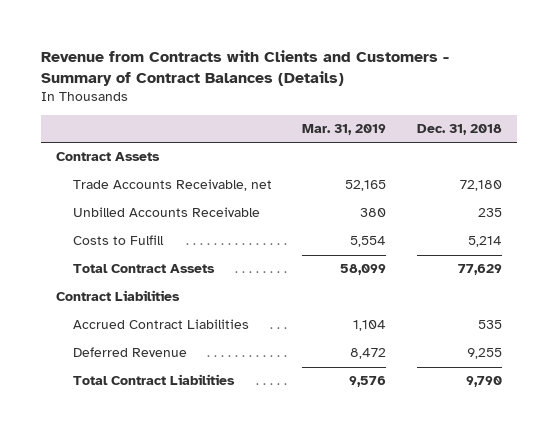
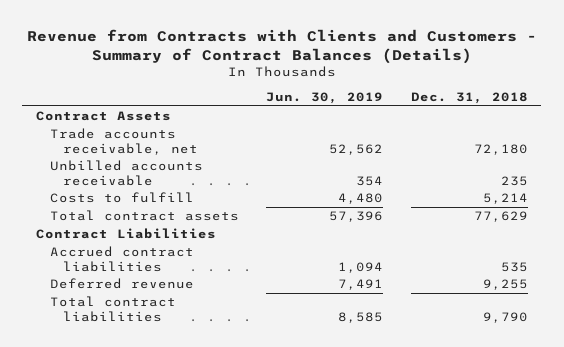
[302,123,387,135] Mar. 31, 2019 -> none
none -> [266,92,384,105] Jun. 30, 2019
[73,179,273,192] Trade Accounts Receivable, net -> [49,128,199,155] Trade accounts receivable, net
[73,207,261,218] Unbilled Accounts Receivable -> [49,160,203,186] Unbilled accounts receivable
[73,235,165,246] Costs to Fulfill -> [49,192,194,204] Costs to fulfill
[73,264,216,274] Total Contract Assets -> [49,210,239,222] Total contract assets
[73,319,250,330] Accrued Contract Liabilities -> [49,246,194,272] Accrued contract liabilities
[73,347,188,358] Deferred Revenue -> [49,278,194,290] Deferred revenue
[73,374,236,386] Total Contract Liabilities -> [49,296,176,322] Total contract liabilities

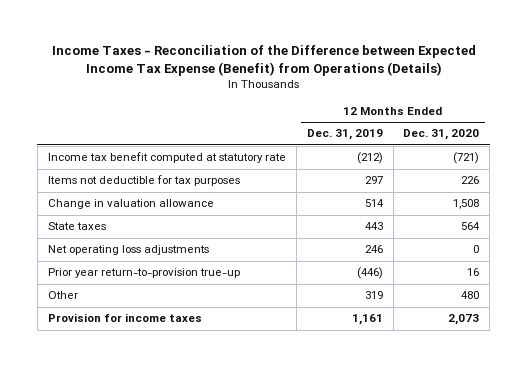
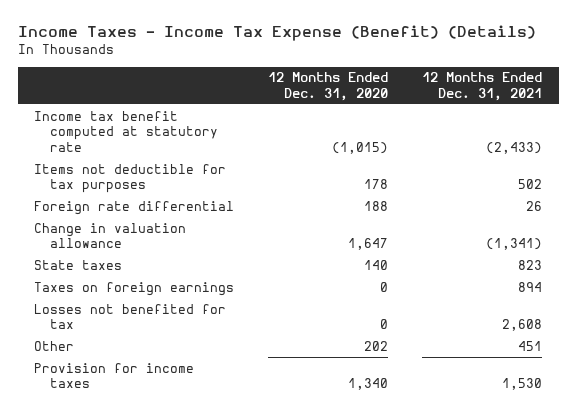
[51,45,476,76] Income Taxes - Reconciliation of the Difference between Expected Income Tax Expense (Benefit) from Operations (Details) -> [17,25,536,42] Income Taxes - Income Tax Expense (Benefit) (Details)
[306,129,383,141] Dec. 31, 2019 -> none
none -> [422,72,543,101] 12 Months Ended Dec. 31, 2021
[47,245,209,256] Net operating loss adjustments -> none
[47,268,240,279] Prior year return-to-provision true-up -> none
[453,152,480,165] (721) -> [332,141,389,154] (1,015)
[461,176,480,185] 226 -> [364,179,389,190] 178
none -> [34,200,235,215] Foreign rate differential
[453,199,480,210] 1,508 -> [348,238,389,251] 1,647
[461,222,481,231] 564 -> [364,259,389,270] 140
none -> [34,281,235,296] Taxes on foreign earnings
none -> [34,303,227,330] Losses not benefited for tax
[461,291,480,300] 480 -> [364,340,389,351] 202
[448,314,480,326] 2,073 -> [348,378,389,391] 1,340

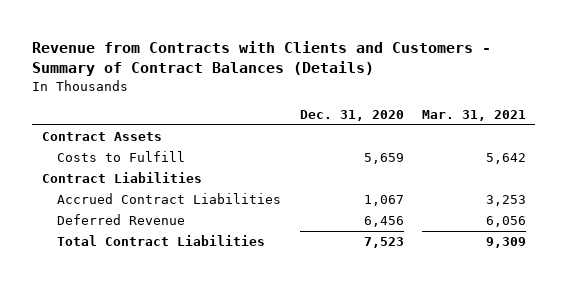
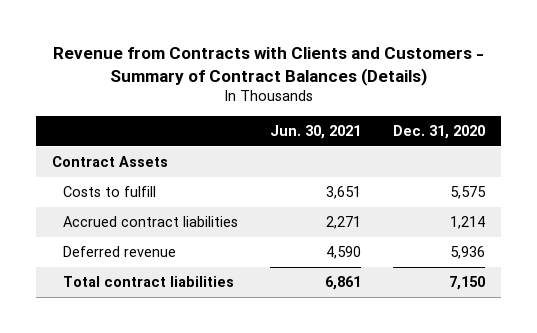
[422,109,527,121] Mar. 31, 2021 -> none
none -> [270,125,362,140] Jun. 30, 2021
[41,172,202,184] Contract Liabilities -> none
[57,151,186,163] Costs to Fulfill -> [63,186,157,198] Costs to fulfill
[363,153,404,165] 5,659 -> [450,186,487,200] 5,575
[57,193,282,205] Accrued Contract Liabilities -> [63,216,239,228] Accrued contract liabilities
[363,195,404,207] 1,067 -> [450,216,486,230] 1,214
[57,214,186,226] Deferred Revenue -> [63,246,177,258] Deferred revenue
[363,216,404,228] 6,456 -> [450,246,486,260] 5,936
[57,235,266,247] Total Contract Liabilities -> [63,276,235,288] Total contract liabilities
[363,237,404,249] 7,523 -> [449,276,486,291] 7,150

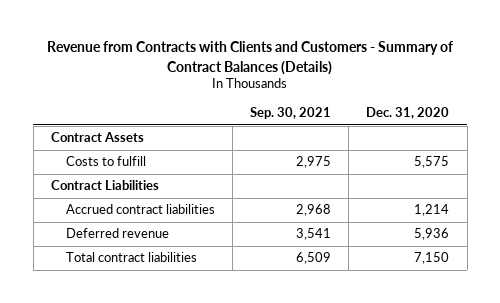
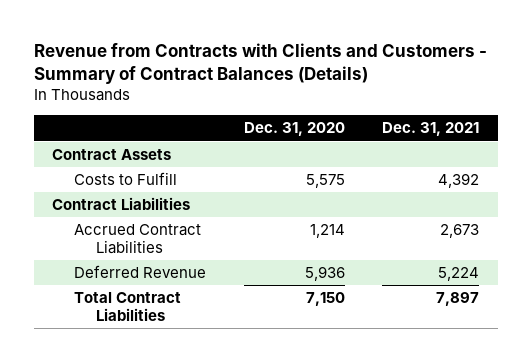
[250,107,332,120] Sep. 30, 2021 -> none
none -> [381,122,479,137] Dec. 31, 2021
[65,156,146,167] Costs to fulfill -> [74,172,178,186] Costs to Fulfill
[65,204,215,215] Accrued contract liabilities -> [74,224,202,254] Accrued Contract Liabilities
[65,228,169,239] Deferred revenue -> [74,265,207,279] Deferred Revenue
[65,252,197,263] Total contract liabilities -> [74,292,182,321] Total Contract Liabilities

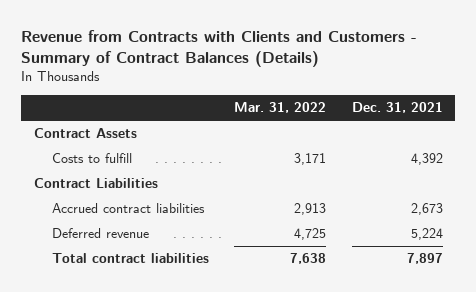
[243,122,345,137] Dec. 31, 2020 -> none
none -> [234,102,327,114] Mar. 31, 2022
[74,172,178,186] Costs to Fulfill -> [52,153,133,164] Costs to fulfill
[74,224,202,254] Accrued Contract Liabilities -> [52,203,206,214] Accrued contract liabilities
[74,265,207,279] Deferred Revenue -> [52,228,150,239] Deferred revenue
[74,292,182,321] Total Contract Liabilities -> [52,253,210,264] Total contract liabilities

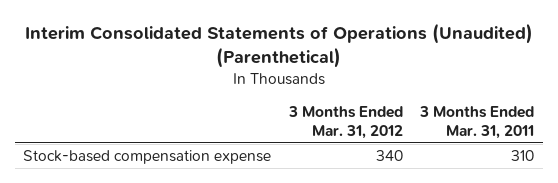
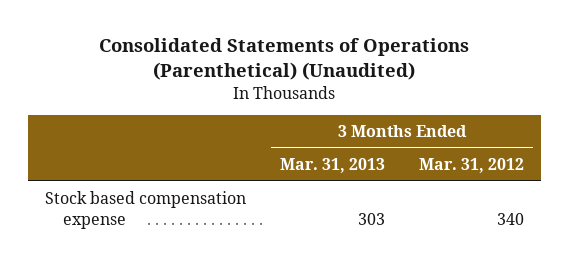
[24,22,533,69] Interim Consolidated Statements of Operations (Unaudited) (Parenthetical) -> [99,38,470,81] Consolidated Statements of Operations (Parenthetical) (Unaudited)
[419,105,535,139] 3 Months Ended Mar. 31, 2011 -> none
none -> [279,158,385,174] Mar. 31, 2013
[23,150,272,165] Stock-based compensation expense -> [44,191,246,229] Stock based compensation expense

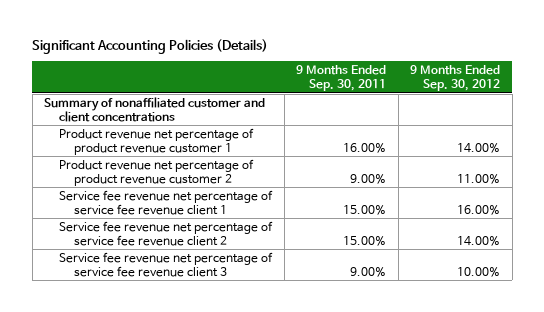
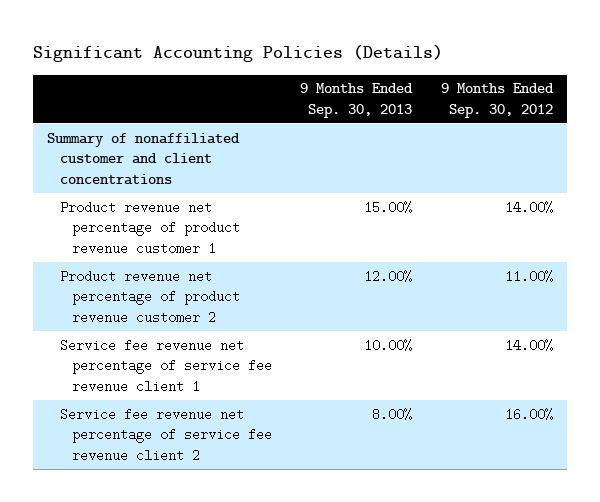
[296,65,387,92] 9 Months Ended Sep. 30, 2011 -> none
none -> [300,83,414,118] 9 Months Ended Sep. 30, 2013
[59,251,274,277] Service fee revenue net percentage of service fee revenue client 3 -> none
[457,204,501,215] 16.00% -> [504,338,553,352] 14.00%
[457,235,501,246] 14.00% -> [504,407,553,421] 16.00%

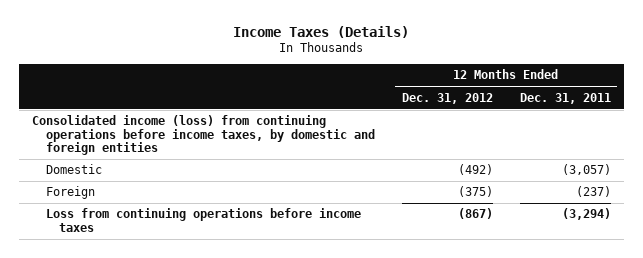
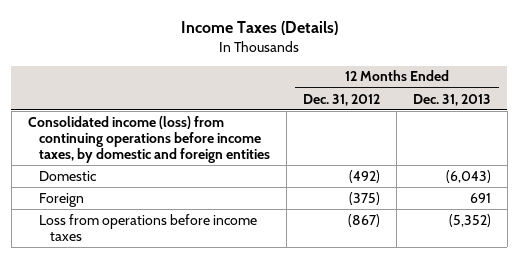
[519,92,611,104] Dec. 31, 2011 -> none
none -> [412,93,491,106] Dec. 31, 2013
[45,208,361,232] Loss from continuing operations before income taxes -> [38,213,257,241] Loss from operations before income taxes

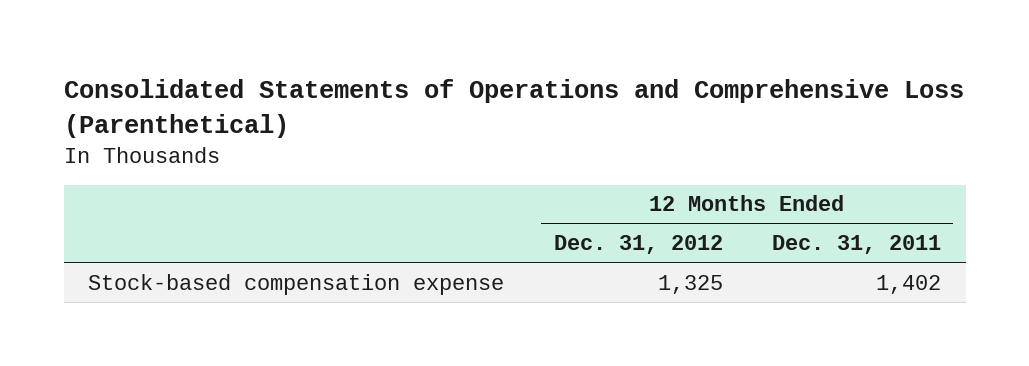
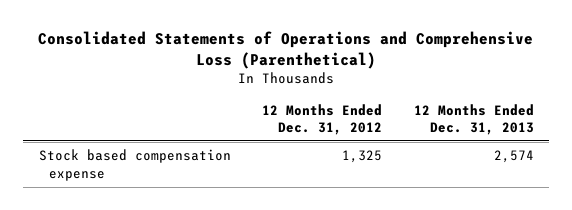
[771,235,941,255] Dec. 31, 2011 -> none
none -> [413,103,534,135] 12 Months Ended Dec. 31, 2013
[88,273,505,295] Stock-based compensation expense -> [38,149,231,181] Stock based compensation expense

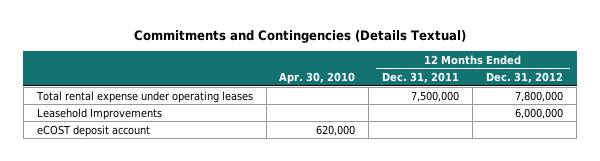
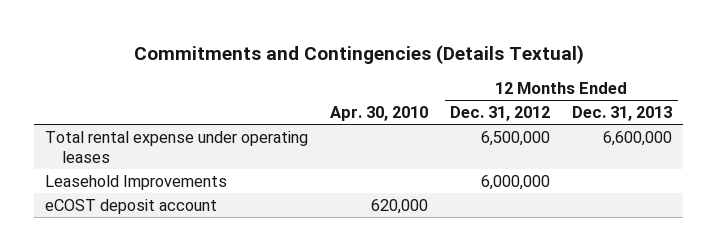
[382,72,460,84] Dec. 31, 2011 -> none
none -> [572,106,673,122] Dec. 31, 2013
[515,90,564,102] 7,800,000 -> [481,130,551,146] 6,500,000

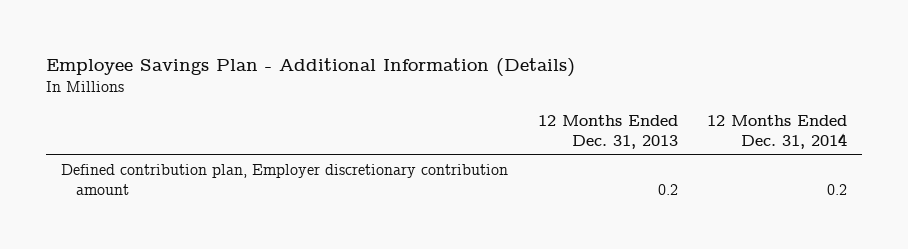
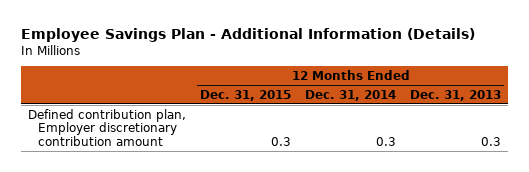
none -> [200,89,292,101] Dec. 31, 2015
[657,183,678,195] 0.2 -> [480,136,501,146] 0.3
[827,183,848,195] 0.2 -> [376,136,397,146] 0.3

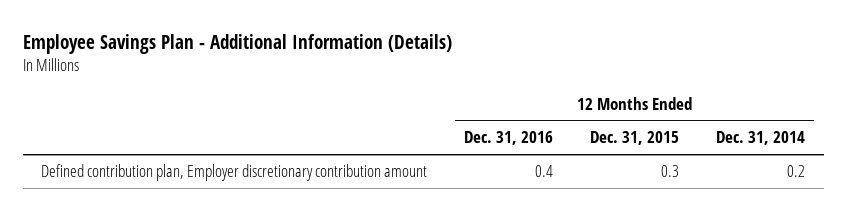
[409,89,501,101] Dec. 31, 2013 -> none
none -> [464,131,554,146] Dec. 31, 2016
[376,136,397,146] 0.3 -> [787,165,806,178] 0.2

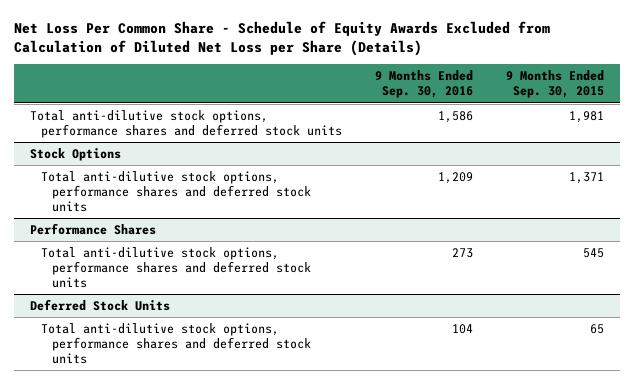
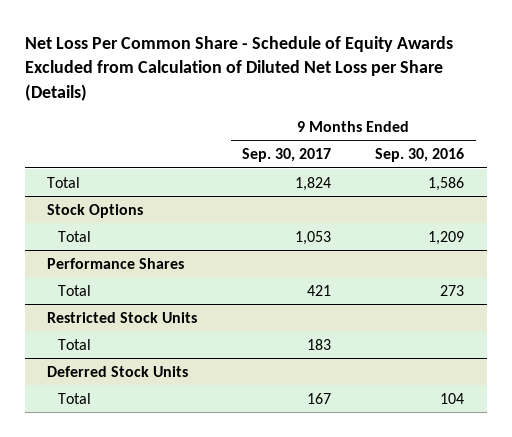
[505,70,604,99] 9 Months Ended Sep. 30, 2015 -> none
none -> [241,148,331,163] Sep. 30, 2017
[30,110,343,138] Total anti-dilutive stock options, performance shares and deferred stock units -> [47,176,81,188] Total
[41,171,312,212] Total anti-dilutive stock options, performance shares and deferred stock units -> [58,230,92,242] Total
[41,247,312,288] Total anti-dilutive stock options, performance shares and deferred stock units -> [58,284,92,296] Total
none -> [47,311,198,323] Restricted Stock Units
none -> [58,338,92,350] Total
[41,323,312,364] Total anti-dilutive stock options, performance shares and deferred stock units -> [58,392,92,404] Total

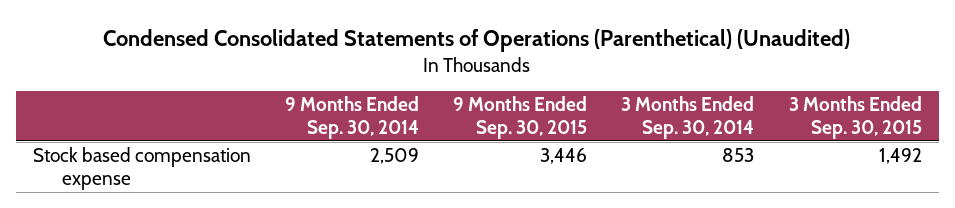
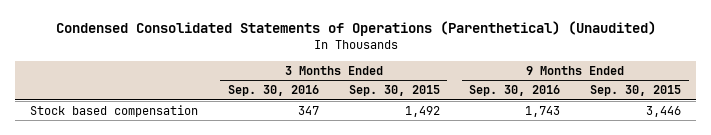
[285,96,420,139] 9 Months Ended Sep. 30, 2014 -> none
[621,96,755,139] 3 Months Ended Sep. 30, 2014 -> none
none -> [227,85,319,97] Sep. 30, 2016
none -> [469,85,561,97] Sep. 30, 2016
[33,147,252,190] Stock based compensation expense -> [30,104,199,117] Stock based compensation

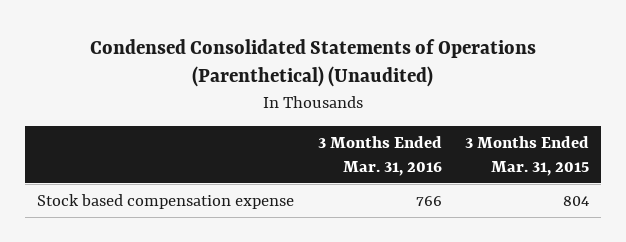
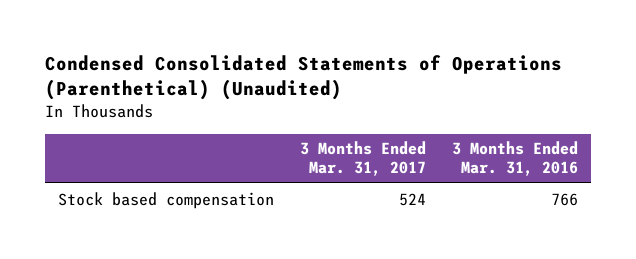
[465,135,590,176] 3 Months Ended Mar. 31, 2015 -> none
none -> [300,141,427,177] 3 Months Ended Mar. 31, 2017
[36,193,294,209] Stock based compensation expense -> [58,191,275,209] Stock based compensation

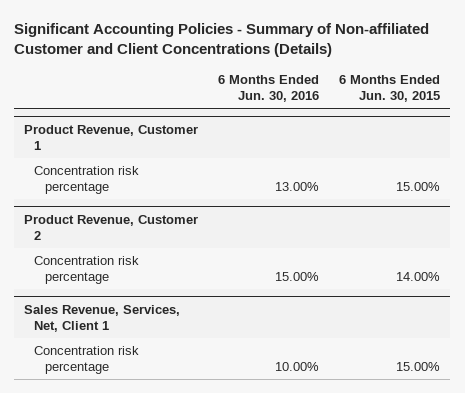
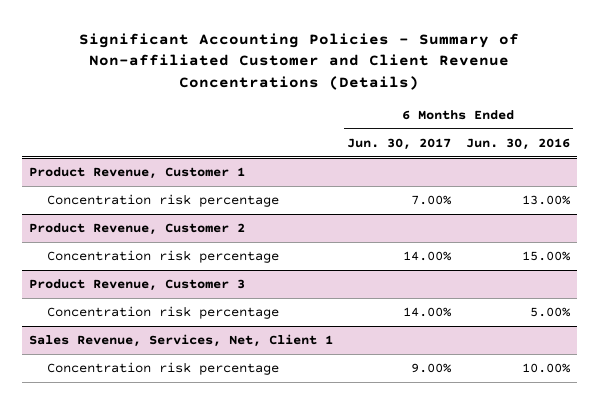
[14,23,430,58] Significant Accounting Policies - Summary of Non-affiliated Customer and Client Concentrations (Details) -> [79,32,520,90] Significant Accounting Policies - Summary of Non-affiliated Customer and Client Revenue Concentrations (Details)
[339,75,441,103] 6 Months Ended Jun. 30, 2015 -> none
none -> [347,137,452,150] Jun. 30, 2017
none -> [29,279,246,292] Product Revenue, Customer 3
none -> [46,306,279,320] Concentration risk percentage

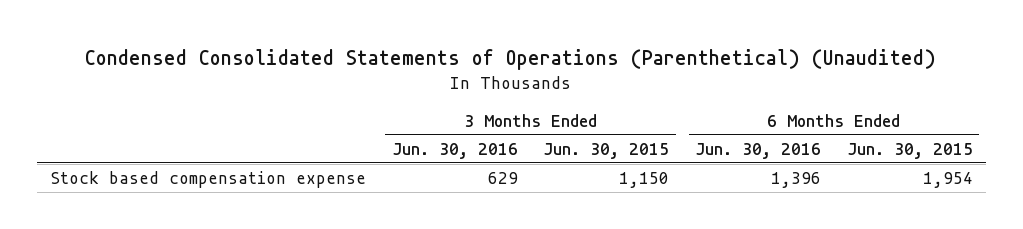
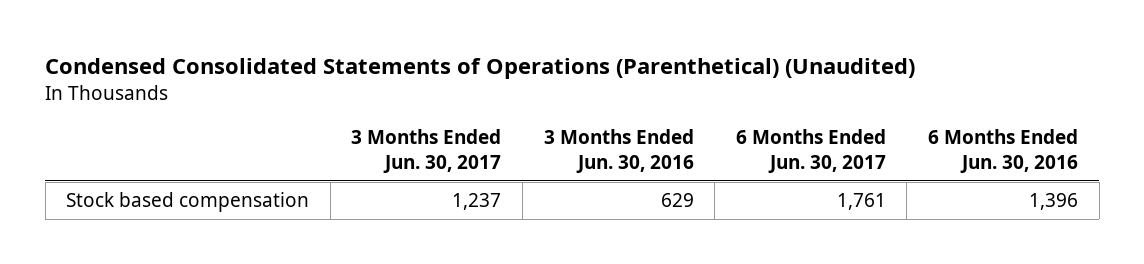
[543,142,670,159] Jun. 30, 2015 -> none
[846,142,973,159] Jun. 30, 2015 -> none
none -> [351,129,502,173] 3 Months Ended Jun. 30, 2017
none -> [735,129,886,173] 6 Months Ended Jun. 30, 2017
[50,171,367,189] Stock based compensation expense -> [66,192,310,213] Stock based compensation

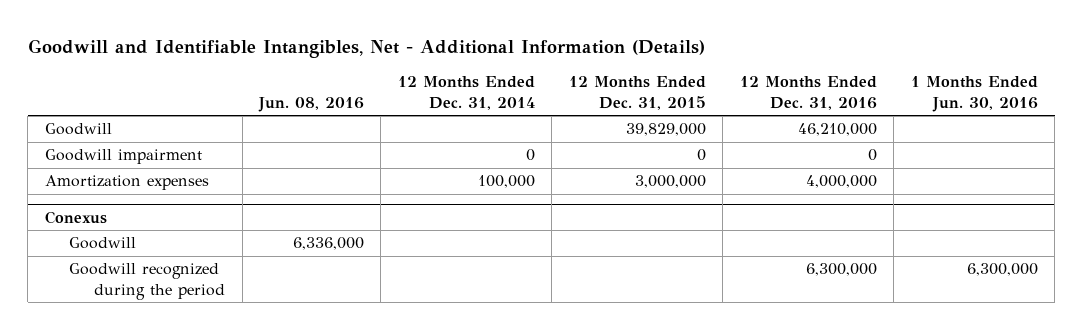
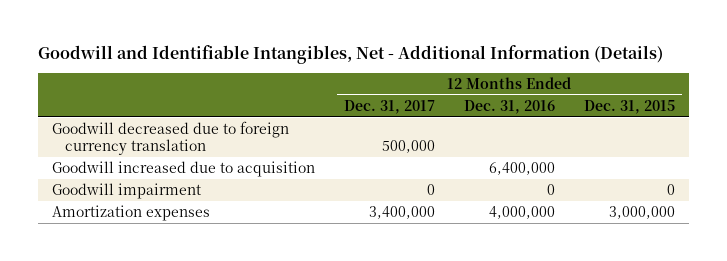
[257,96,364,112] Jun. 08, 2016 -> none
[397,76,535,110] 12 Months Ended Dec. 31, 2014 -> none
[910,76,1038,112] 1 Months Ended Jun. 30, 2016 -> none
none -> [343,99,435,114] Dec. 31, 2017
[44,123,112,136] Goodwill -> none
none -> [52,120,290,156] Goodwill decreased due to foreign currency translation
none -> [52,160,316,177] Goodwill increased due to acquisition
[44,210,107,224] Conexus -> none
[69,237,137,250] Goodwill -> none
[69,263,226,300] Goodwill recognized during the period -> none

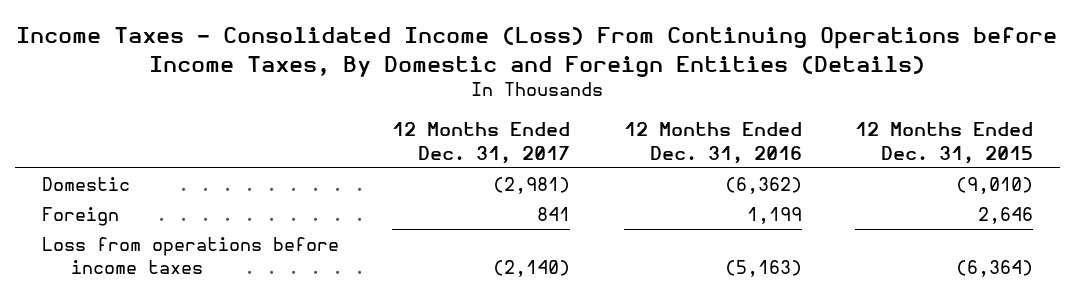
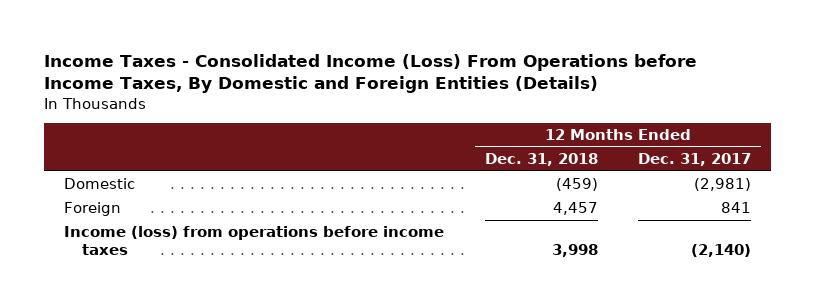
[16,27,1058,77] Income Taxes - Consolidated Income (Loss) From Continuing Operations before Income Taxes, By Domestic and Foreign Entities (Details) -> [44,53,698,94] Income Taxes - Consolidated Income (Loss) From Operations before Income Taxes, By Domestic and Foreign Entities (Details)
[623,122,802,164] 12 Months Ended Dec. 31, 2016 -> none
[854,122,1033,164] 12 Months Ended Dec. 31, 2015 -> none
none -> [484,153,598,167] Dec. 31, 2018
[41,236,339,275] Loss from operations before income taxes -> [64,226,445,255] Income (loss) from operations before income taxes

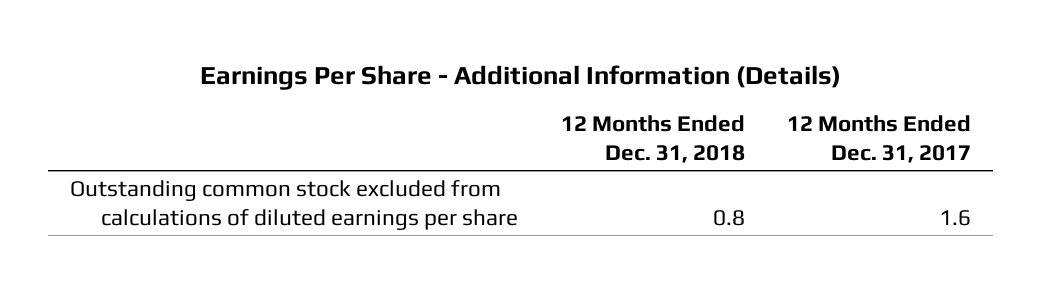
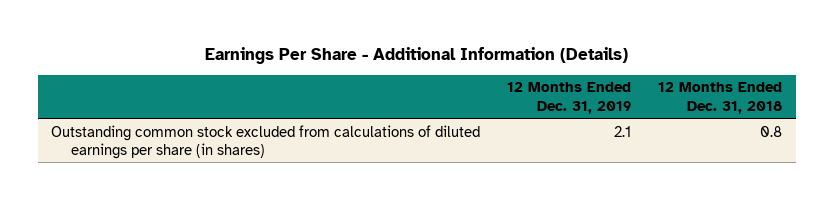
[787,115,972,163] 12 Months Ended Dec. 31, 2017 -> none
none -> [507,82,632,114] 12 Months Ended Dec. 31, 2019
[69,180,518,230] Outstanding common stock excluded from calculations of diluted earnings per share -> [51,124,481,159] Outstanding common stock excluded from calculations of diluted earnings per share (in shares)

